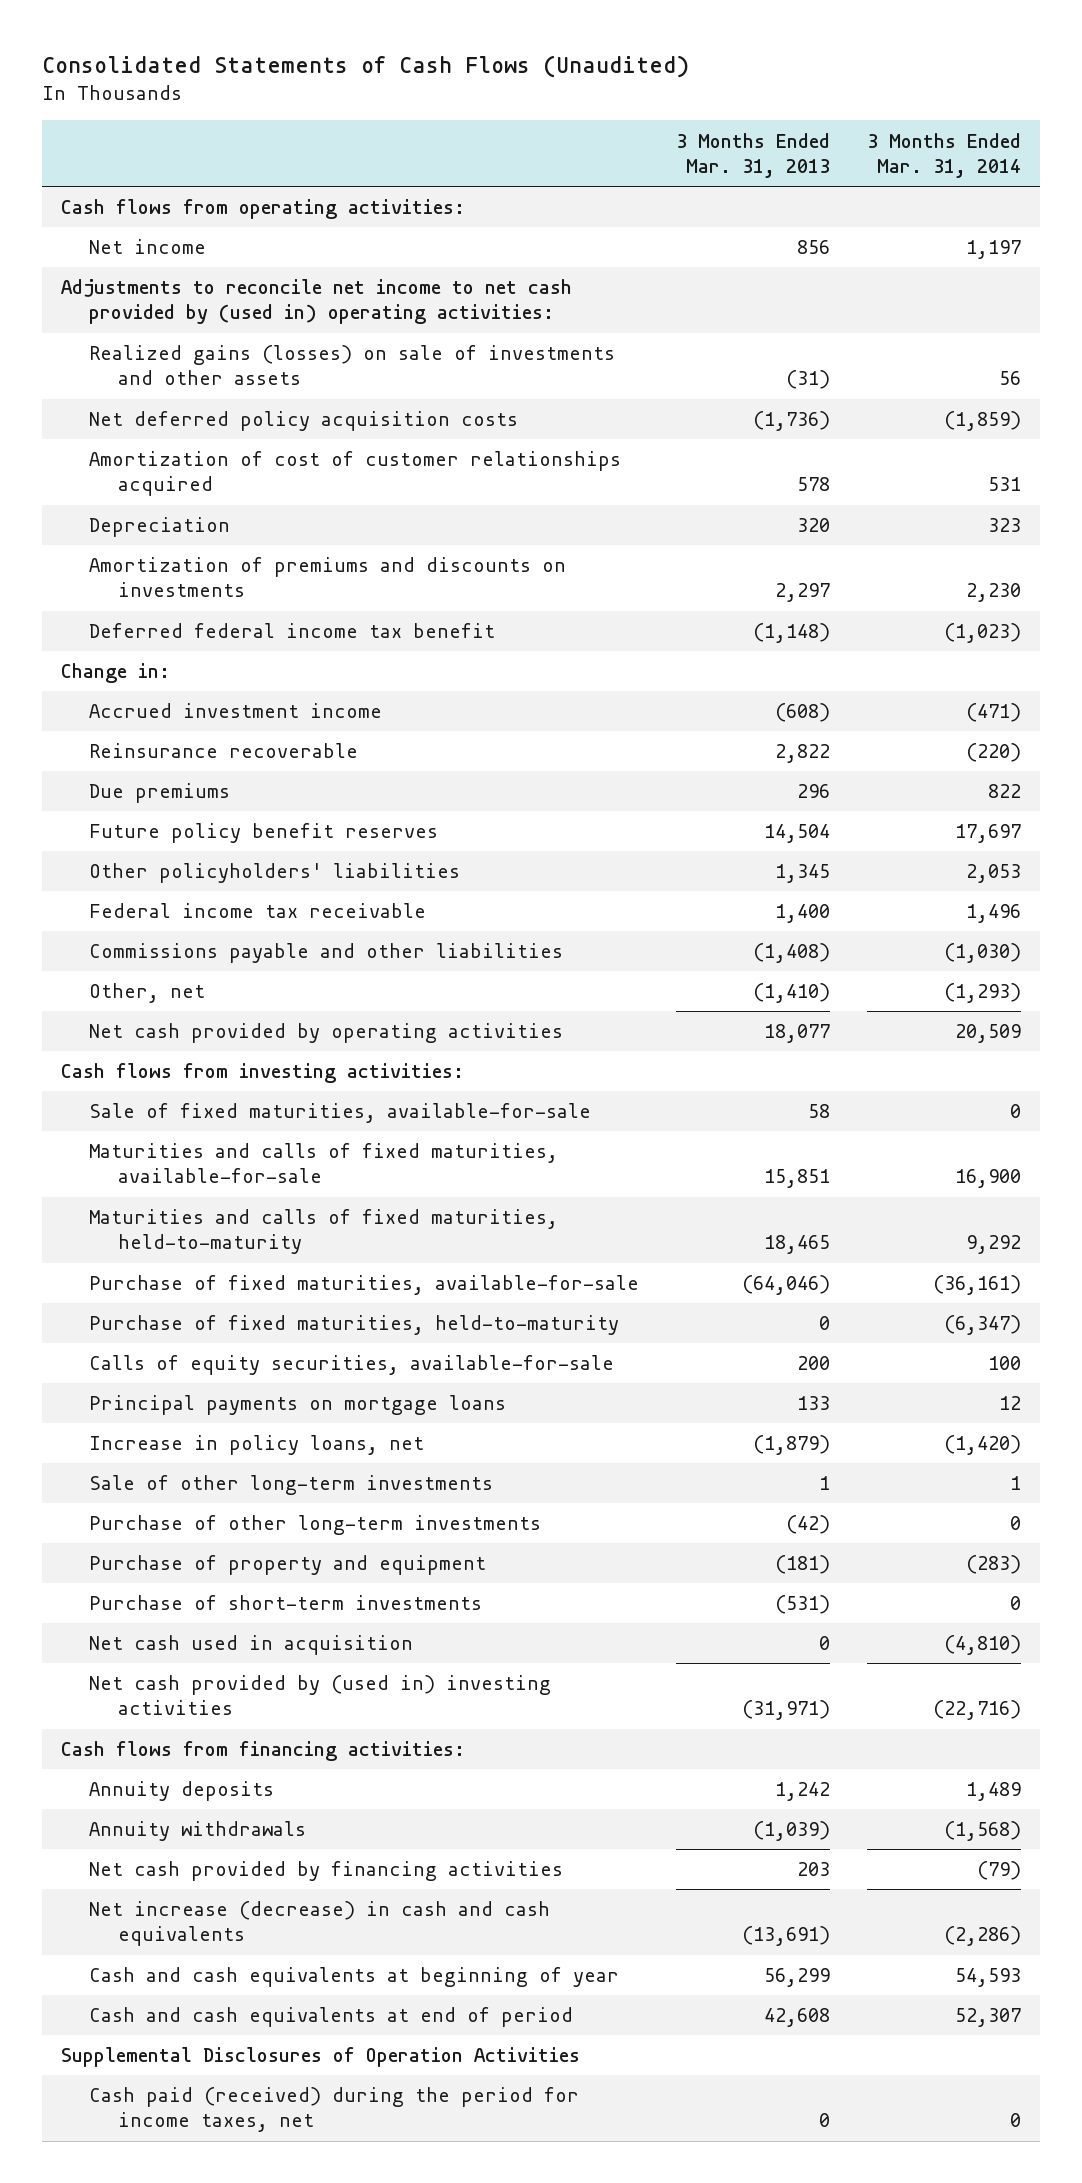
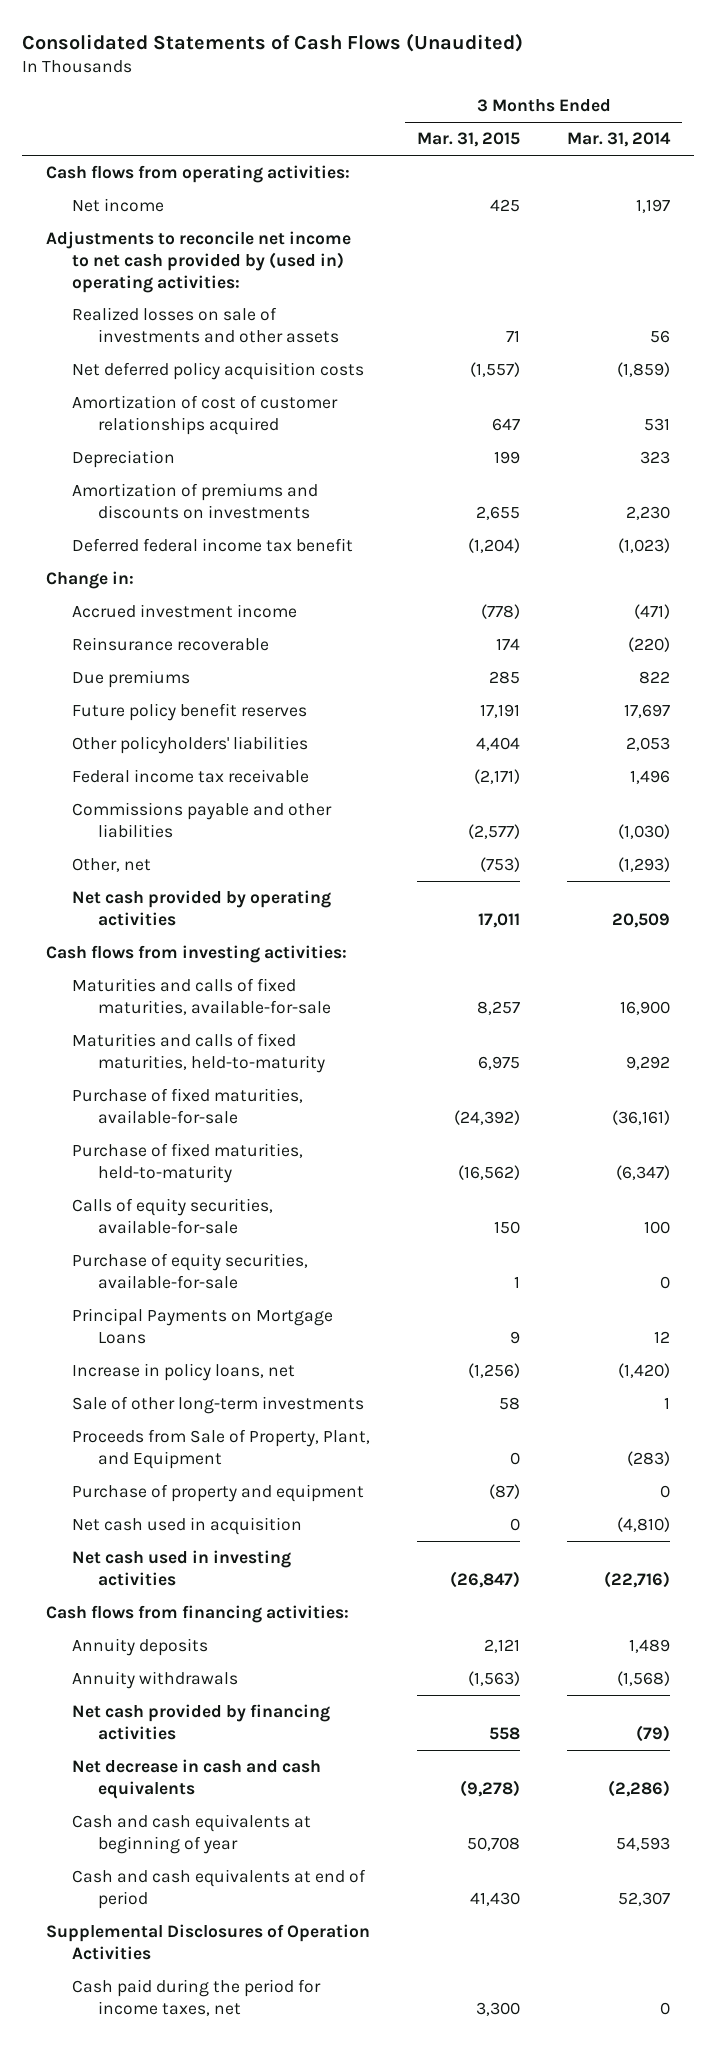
[676,132,831,178] 3 Months Ended Mar. 31, 2013 -> none
none -> [417,132,521,148] Mar. 31, 2015
[89,345,616,386] Realized gains (losses) on sale of investments and other assets -> [71,306,339,343] Realized losses on sale of investments and other assets
[89,1103,592,1124] Sale of fixed maturities, available-for-sale -> none
none -> [71,1252,308,1289] Purchase of equity securities, available-for-sale
[89,1395,507,1416] Principal payments on mortgage loans -> [71,1307,333,1344] Principal Payments on Mortgage Loans
[89,1515,542,1536] Purchase of other long-term investments -> none
[89,1595,483,1611] Purchase of short-term investments -> none
none -> [71,1428,370,1469] Proceeds from Sale of Property, Plant, and Equipment
[966,1555,1022,1575] (283) -> [660,1484,671,1498] 0
[89,1675,552,1716] Net cash provided by (used in) investing activities -> [71,1549,291,1586] Net cash used in investing activities
[89,1901,551,1947] Net increase (decrease) in cash and cash equivalents -> [71,1758,321,1799] Net decrease in cash and cash equivalents
[89,2087,580,2133] Cash paid (received) during the period for income taxes, net -> [71,1978,321,2016] Cash paid during the period for income taxes, net

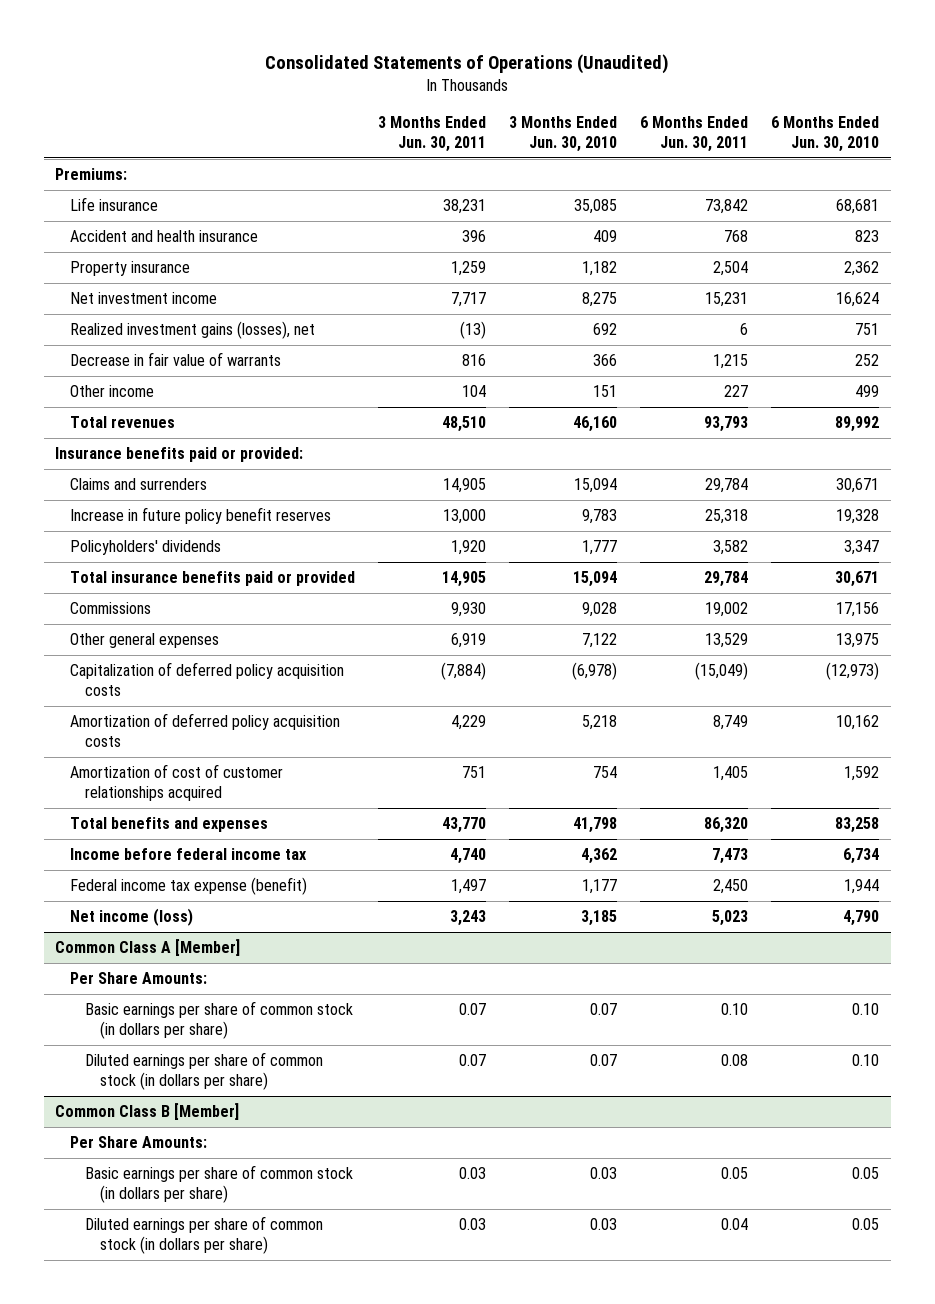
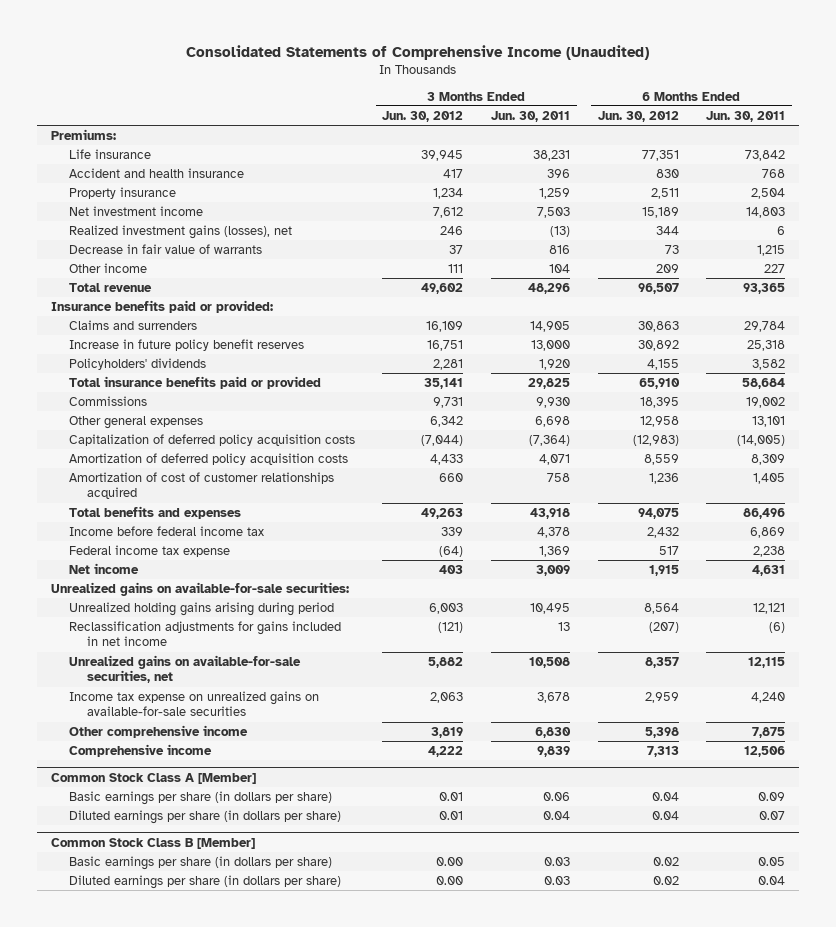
[265,53,670,74] Consolidated Statements of Operations (Unaudited) -> [186,45,650,61] Consolidated Statements of Comprehensive Income (Unaudited)
[509,115,618,152] 3 Months Ended Jun. 30, 2010 -> none
[771,115,880,152] 6 Months Ended Jun. 30, 2010 -> none
none -> [382,110,464,122] Jun. 30, 2012
none -> [597,110,679,122] Jun. 30, 2012
[451,292,487,308] 7,717 -> [537,206,571,218] 7,503
[705,292,749,308] 15,231 -> [746,206,786,218] 14,803
[70,416,176,429] Total revenues -> [68,282,152,292] Total revenue
[442,416,487,433] 48,510 -> [528,282,571,294] 48,296
[704,416,749,433] 93,793 -> [743,282,786,294] 93,365
[442,571,487,588] 14,905 -> [528,377,571,389] 29,825
[704,571,749,588] 29,784 -> [742,377,786,389] 58,684
[70,972,208,985] Per Share Amounts: -> none
[70,1136,208,1149] Per Share Amounts: -> none
[451,633,487,649] 6,919 -> [535,415,571,427] 6,698
[705,633,749,649] 13,529 -> [752,415,786,427] 13,101
[441,662,487,681] (7,884) -> [529,434,571,446] (7,364)
[695,662,749,681] (15,049) -> [737,434,786,446] (14,005)
[451,715,487,731] 4,229 -> [539,453,571,465] 4,071
[713,715,749,731] 8,749 -> [751,453,786,465] 8,309
[462,766,487,779] 751 -> [547,472,571,482] 758
[442,817,487,834] 43,770 -> [530,507,571,519] 43,918
[704,817,749,834] 86,320 -> [743,507,786,519] 86,496
[450,848,487,865] 4,740 -> [537,526,571,538] 4,378
[712,848,749,865] 7,473 -> [750,526,786,538] 6,869
[70,877,308,896] Federal income tax expense (benefit) -> [68,544,230,557] Federal income tax expense
[451,879,487,895] 1,497 -> [539,545,571,557] 1,369
[713,879,749,895] 2,450 -> [753,545,786,557] 2,238
[70,908,194,927] Net income (loss) -> [68,562,139,574] Net income
[450,910,487,927] 3,243 -> [536,564,571,576] 3,009
[712,910,749,927] 5,023 -> [752,564,786,576] 4,631
none -> [51,581,350,596] Unrealized gains on available-for-sale securities:
none -> [68,601,334,616] Unrealized holding gains arising during period
none -> [68,620,341,647] Reclassification adjustments for gains included in net income
none -> [68,654,301,684] Unrealized gains on available-for-sale securities, net
none -> [68,690,319,717] Income tax expense on unrealized gains on available-for-sale securities
none -> [68,724,248,738] Other comprehensive income
none -> [68,743,212,757] Comprehensive income
[55,939,241,957] Common Class A [Member] -> [51,772,257,784] Common Stock Class A [Member]
[84,1001,353,1040] Basic earnings per share of common stock (in dollars per share) -> [68,790,332,805] Basic earnings per share (in dollars per share)
[459,1003,487,1016] 0.07 -> [543,791,571,801] 0.06
[721,1003,749,1016] 0.10 -> [758,791,786,801] 0.09
[84,1052,323,1091] Diluted earnings per share of common stock (in dollars per share) -> [68,809,341,824] Diluted earnings per share (in dollars per share)
[459,1054,487,1067] 0.07 -> [543,810,571,820] 0.04
[721,1054,749,1067] 0.08 -> [759,810,786,820] 0.07
[55,1103,240,1121] Common Class B [Member] -> [51,837,256,849] Common Stock Class B [Member]
[84,1165,353,1204] Basic earnings per share of common stock (in dollars per share) -> [68,855,332,870] Basic earnings per share (in dollars per share)
[84,1216,323,1255] Diluted earnings per share of common stock (in dollars per share) -> [68,874,341,889] Diluted earnings per share (in dollars per share)

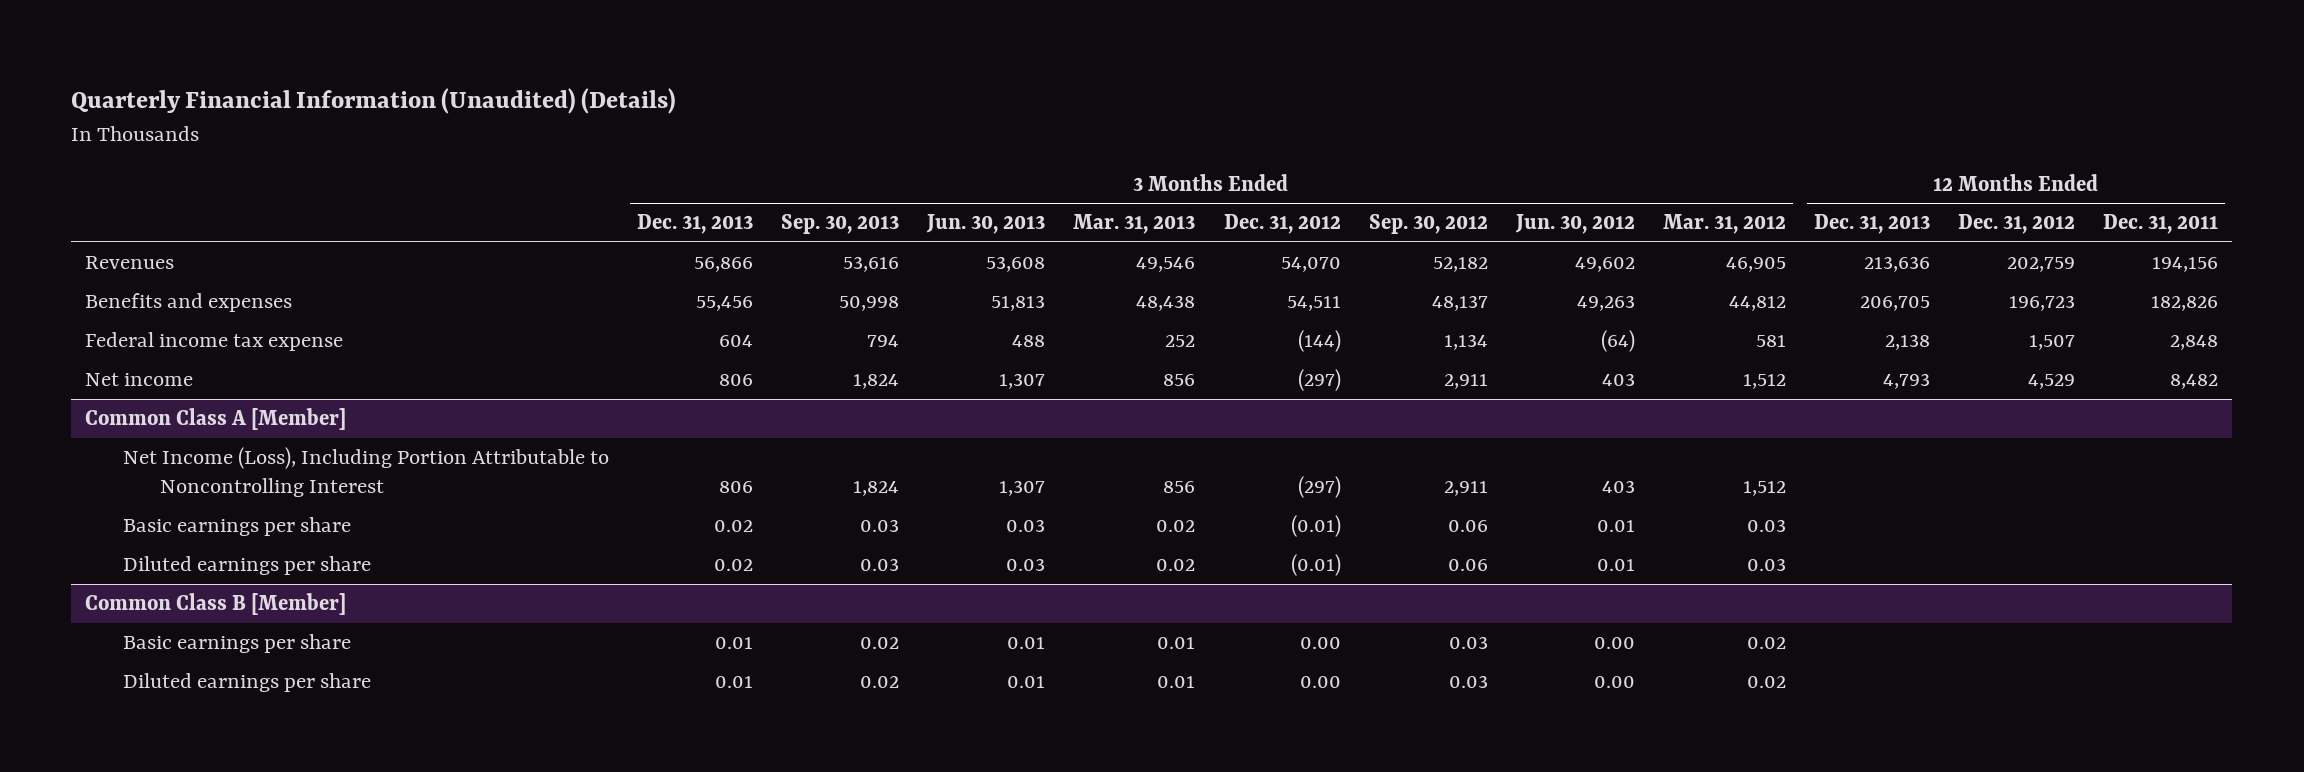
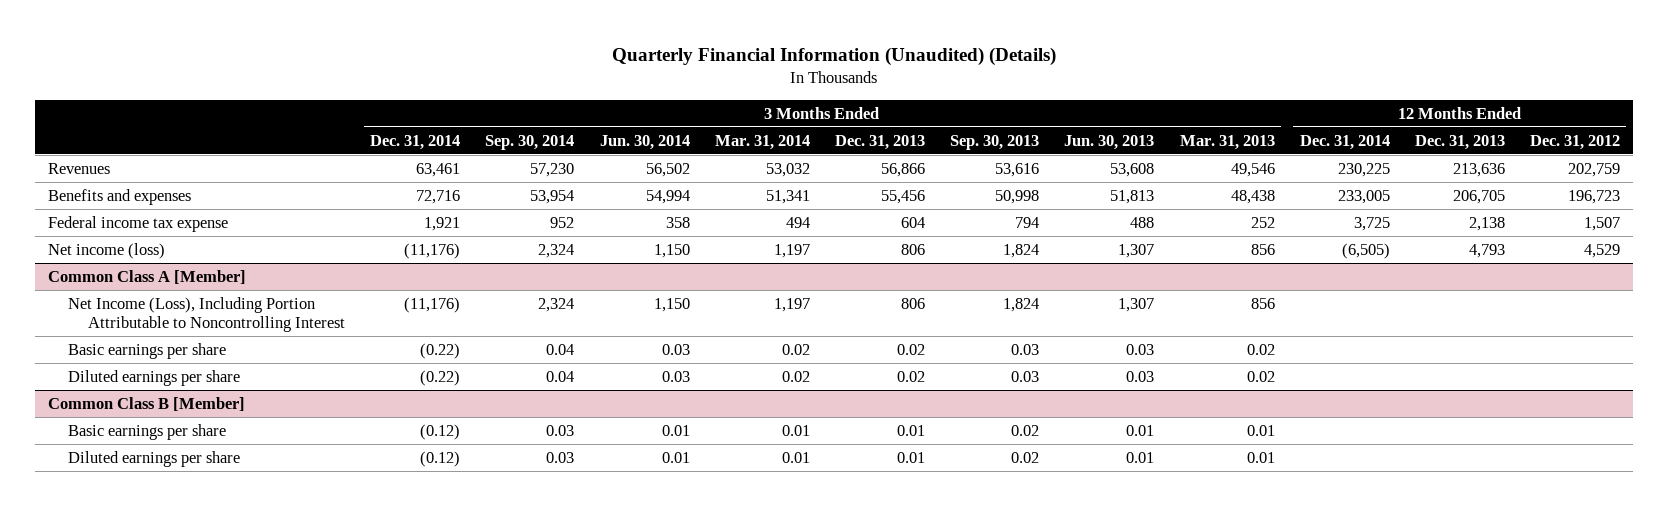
[1223,214,1341,235] Dec. 31, 2012 -> none
[1368,214,1488,235] Sep. 30, 2012 -> none
[1514,214,1635,235] Jun. 30, 2012 -> none
[1662,214,1786,235] Mar. 31, 2012 -> none
[2103,214,2219,235] Dec. 31, 2011 -> none
none -> [370,134,461,150] Dec. 31, 2014
none -> [485,134,575,150] Sep. 30, 2014
none -> [599,134,690,150] Jun. 30, 2014
none -> [714,134,810,150] Mar. 31, 2014
none -> [1299,134,1390,150] Dec. 31, 2014
[85,373,194,387] Net income -> [47,242,165,259] Net income (loss)

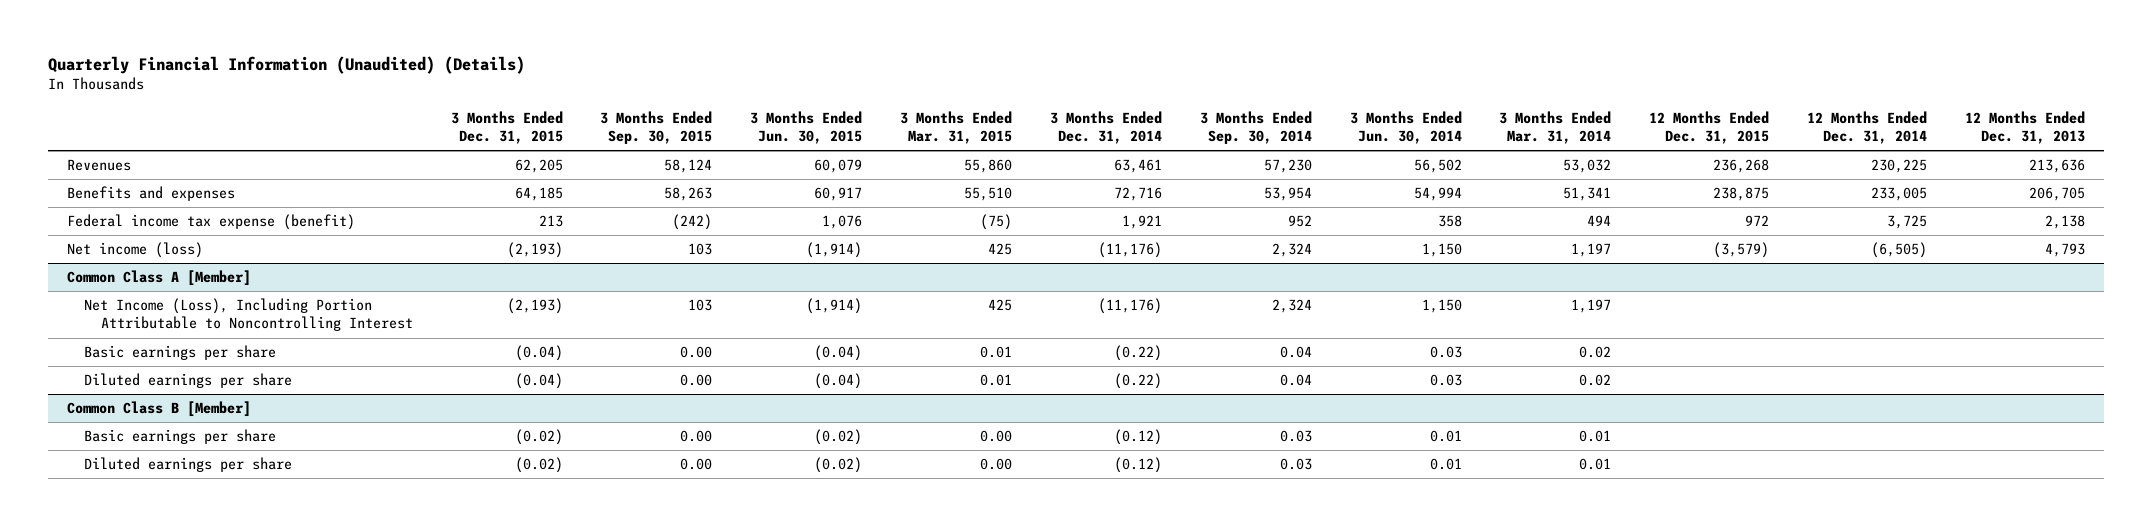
[834,134,925,150] Dec. 31, 2013 -> none
[950,134,1040,150] Sep. 30, 2013 -> none
[1064,134,1155,150] Jun. 30, 2013 -> none
[1179,134,1275,150] Mar. 31, 2013 -> none
[1530,134,1621,150] Dec. 31, 2012 -> none
none -> [450,110,563,145] 3 Months Ended Dec. 31, 2015
none -> [600,110,713,145] 3 Months Ended Sep. 30, 2015
none -> [750,110,863,145] 3 Months Ended Jun. 30, 2015
none -> [900,110,1013,145] 3 Months Ended Mar. 31, 2015
none -> [1649,110,1770,145] 12 Months Ended Dec. 31, 2015
[47,215,228,232] Federal income tax expense -> [66,214,355,231] Federal income tax expense (benefit)

